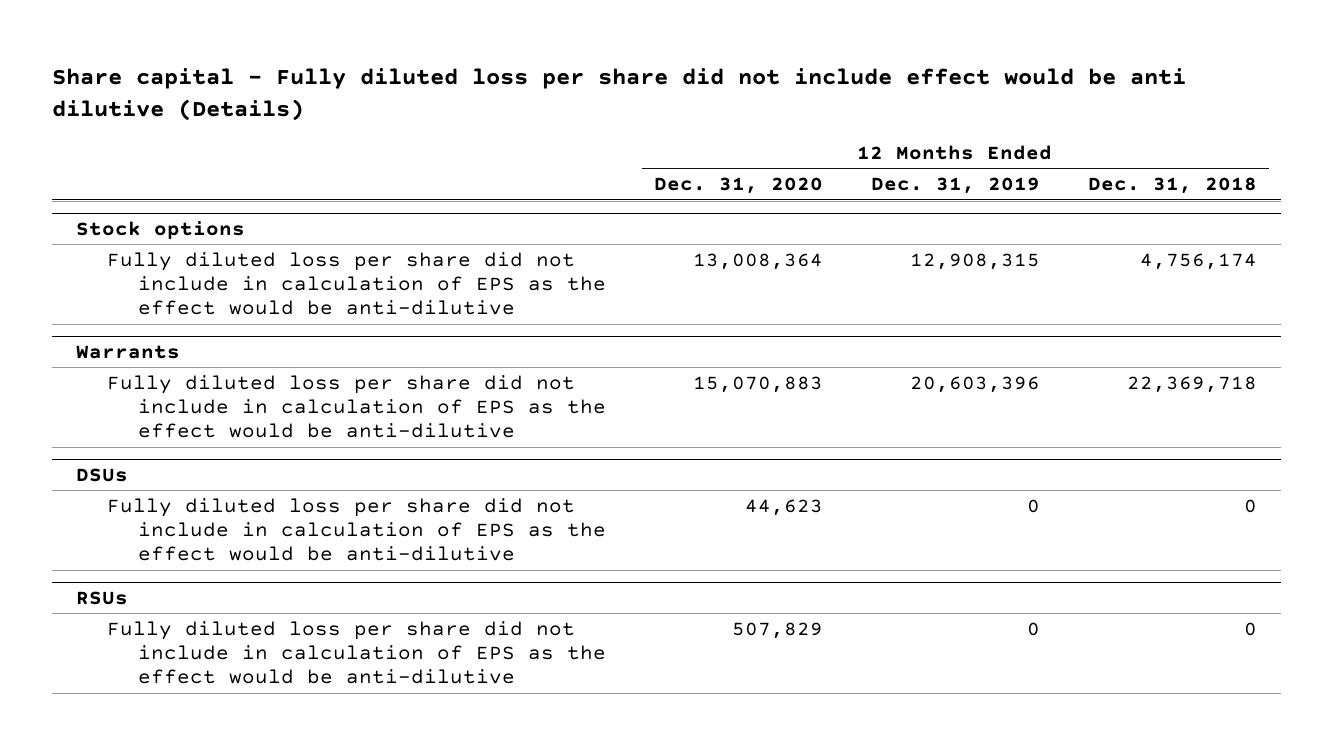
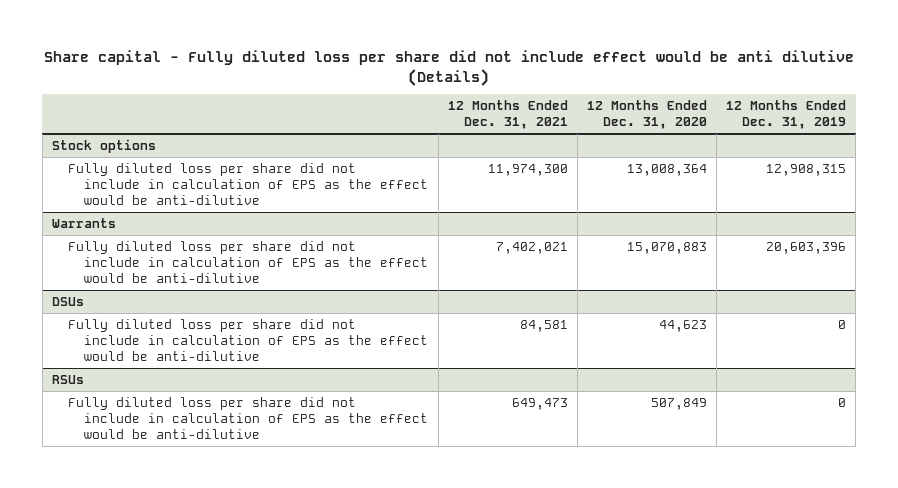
[1087,177,1257,195] Dec. 31, 2018 -> none
none -> [447,100,568,130] 12 Months Ended Dec. 31, 2021
[731,621,823,639] 507,829 -> [650,397,707,410] 507,849

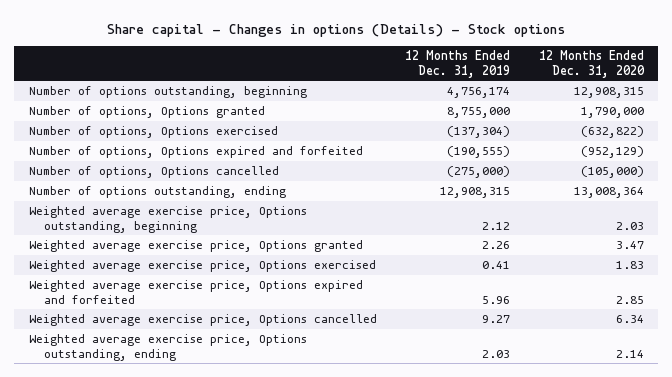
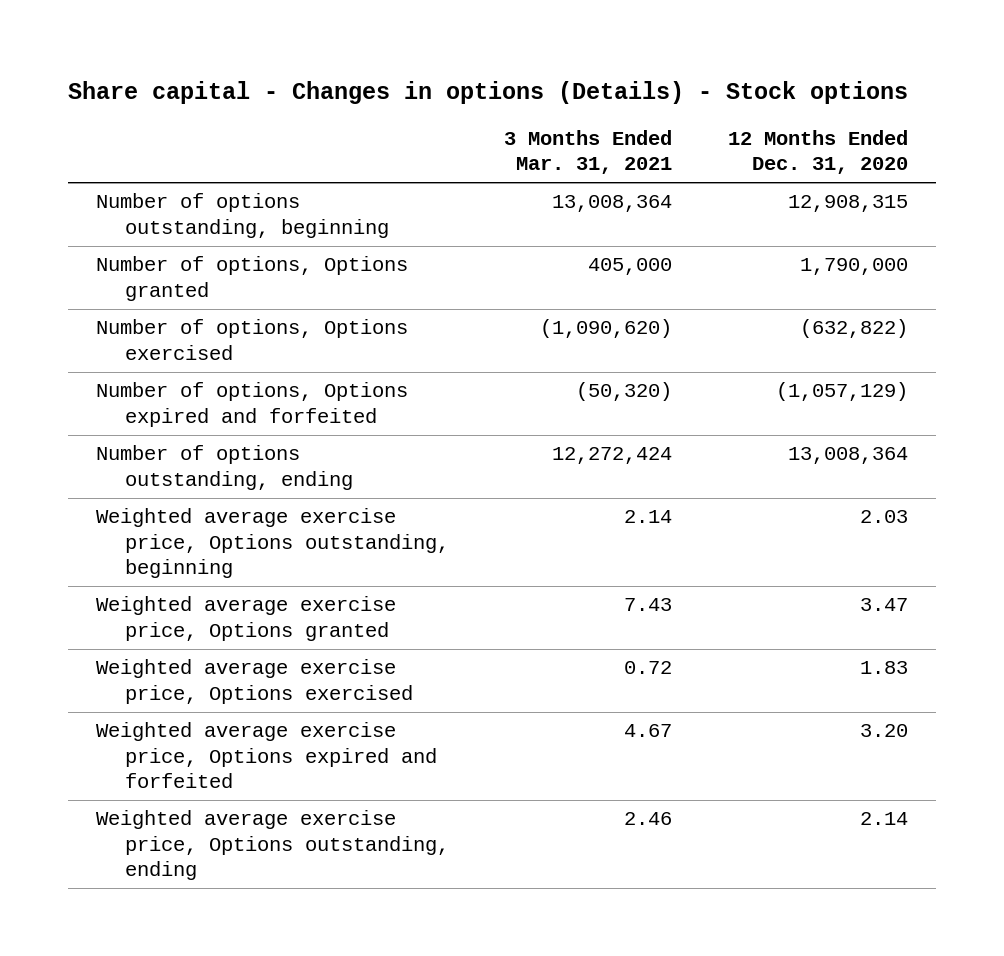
[405,50,511,78] 12 Months Ended Dec. 31, 2019 -> none
none -> [504,129,673,174] 3 Months Ended Mar. 31, 2021
[28,166,279,179] Number of options, Options cancelled -> none
[580,146,644,159] (952,129) -> [776,382,909,402] (1,057,129)
[28,314,377,327] Weighted average exercise price, Options cancelled -> none
[615,295,644,304] 2.85 -> [860,724,909,738] 3.20

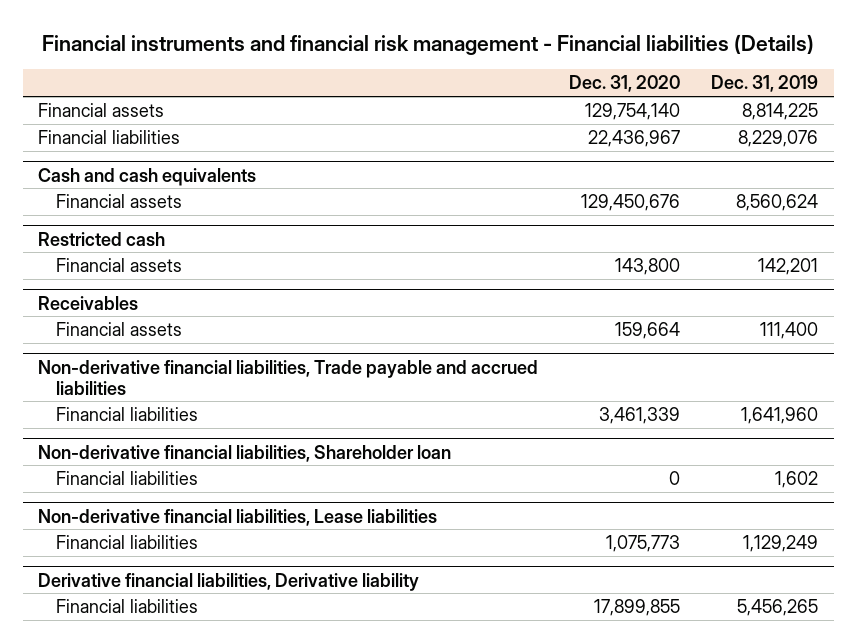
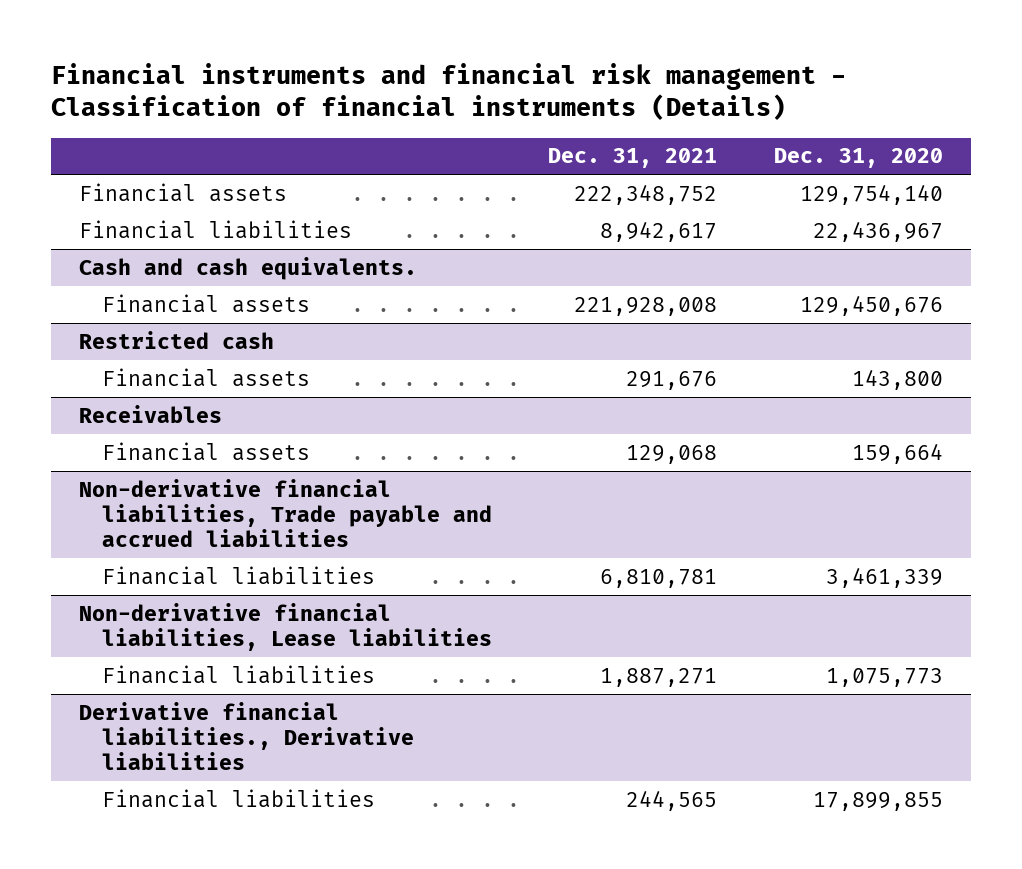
[42,34,815,56] Financial instruments and financial risk management - Financial liabilities (Details) -> [50,62,846,121] Financial instruments and financial risk management - Classification of financial instruments (Details)
[711,75,819,93] Dec. 31, 2019 -> none
none -> [548,148,718,169] Dec. 31, 2021
[38,167,257,186] Cash and cash equivalents -> [79,256,418,280] Cash and cash equivalents.
[38,444,452,462] Non-derivative financial liabilities, Shareholder loan -> none
[55,471,198,486] Financial liabilities -> none
[38,572,420,591] Derivative financial liabilities, Derivative liability -> [79,701,414,770] Derivative financial liabilities., Derivative liabilities

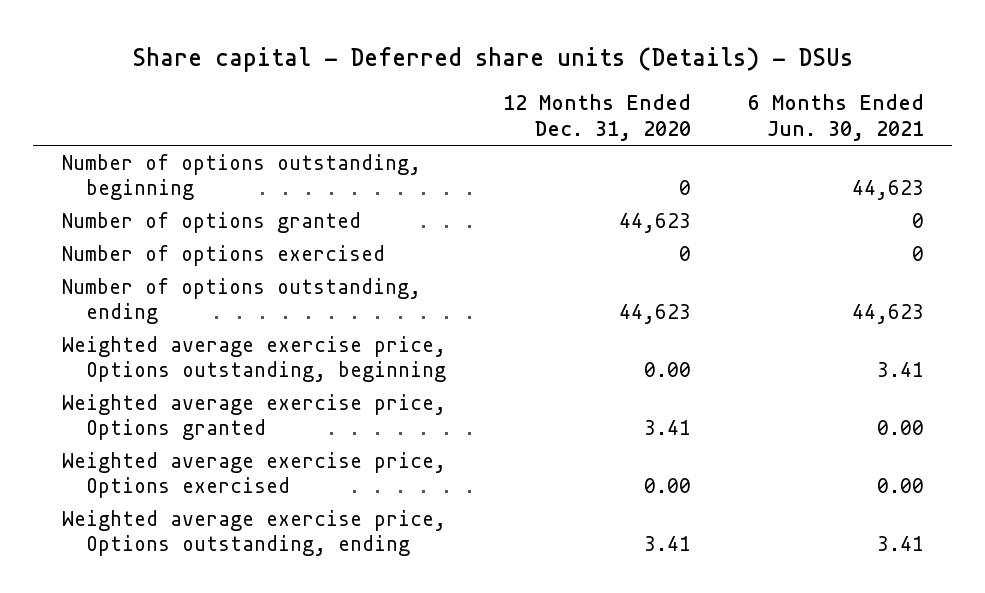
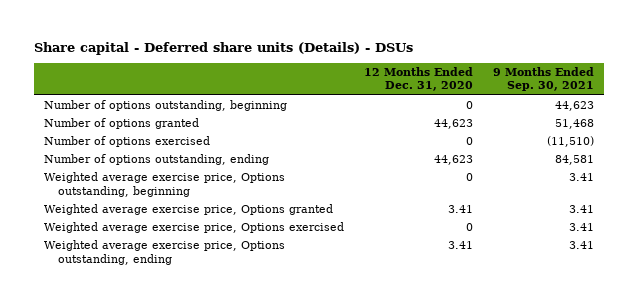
[747,94,924,141] 6 Months Ended Jun. 30, 2021 -> none
none -> [492,67,594,92] 9 Months Ended Sep. 30, 2021
[643,362,691,378] 0.00 -> [465,173,473,182] 0
[643,478,691,494] 0.00 -> [465,223,473,232] 0

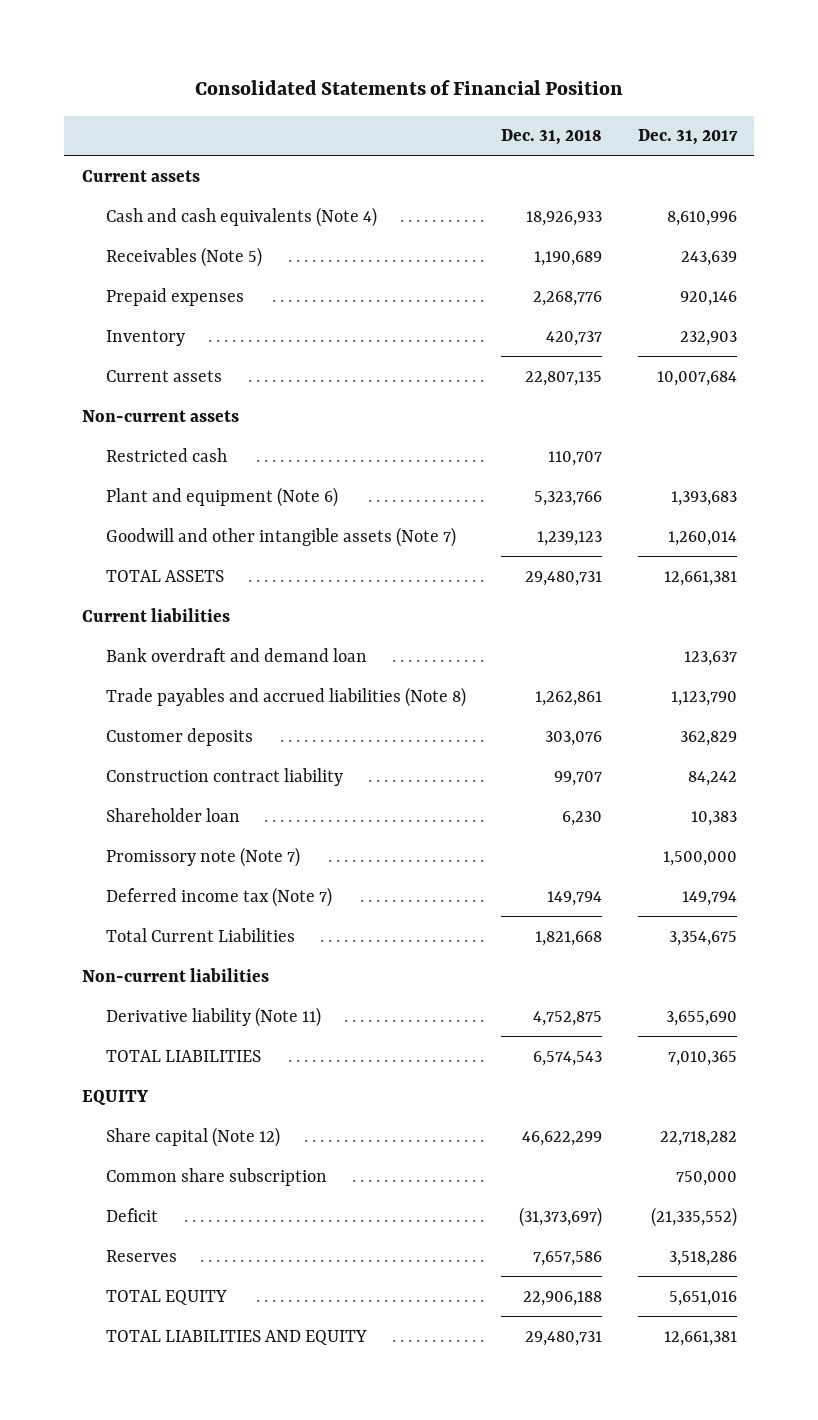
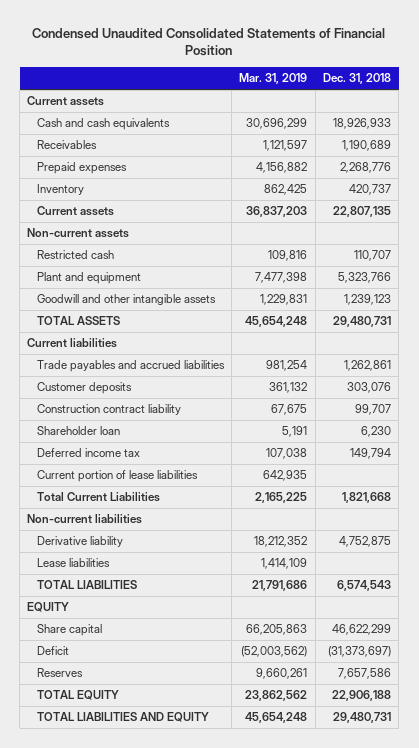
[195,80,624,96] Consolidated Statements of Financial Position -> [32,27,386,57] Condensed Unaudited Consolidated Statements of Financial Position
[637,129,738,146] Dec. 31, 2017 -> none
none -> [239,73,308,85] Mar. 31, 2019
[105,206,377,227] Cash and cash equivalents (Note 4) -> [36,118,170,131] Cash and cash equivalents
[105,246,262,267] Receivables (Note 5) -> [36,140,97,150] Receivables
[105,486,338,507] Plant and equipment (Note 6) -> [36,272,141,285] Plant and equipment
[105,526,456,547] Goodwill and other intangible assets (Note 7) -> [36,294,216,306] Goodwill and other intangible assets
[105,647,367,662] Bank overdraft and demand loan -> none
[105,686,466,707] Trade payables and accrued liabilities (Note 8) -> [36,360,225,373] Trade payables and accrued liabilities
[105,846,300,867] Promissory note (Note 7) -> none
[105,886,332,907] Deferred income tax (Note 7) -> [36,448,140,458] Deferred income tax
none -> [36,470,198,483] Current portion of lease liabilities
[105,1006,321,1027] Derivative liability (Note 11) -> [36,536,123,548] Derivative liability
none -> [36,558,110,568] Lease liabilities
[105,1167,327,1186] Common share subscription -> none
[105,1126,280,1147] Share capital (Note 12) -> [36,624,102,637] Share capital

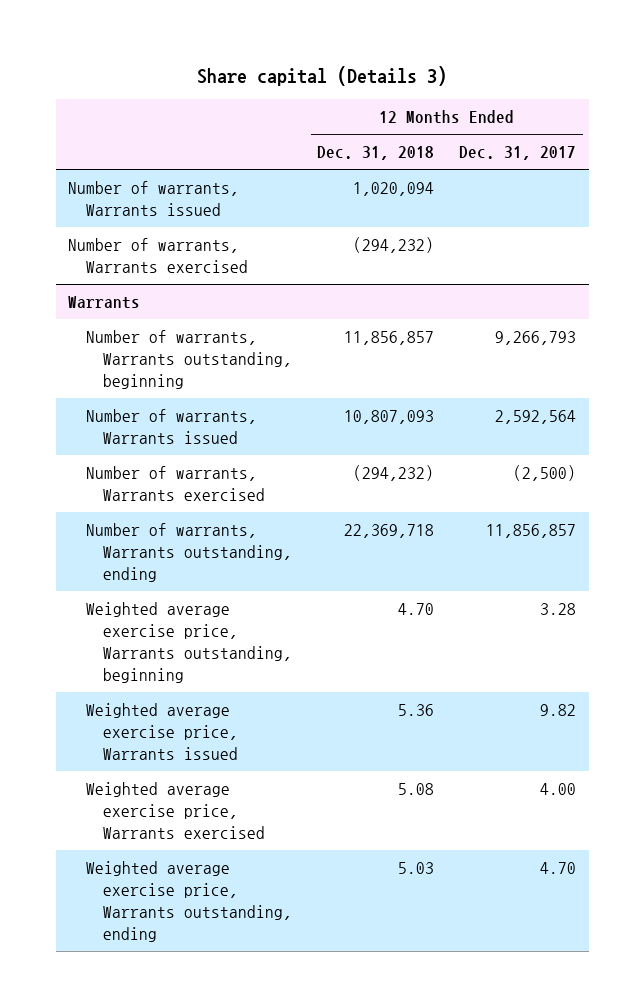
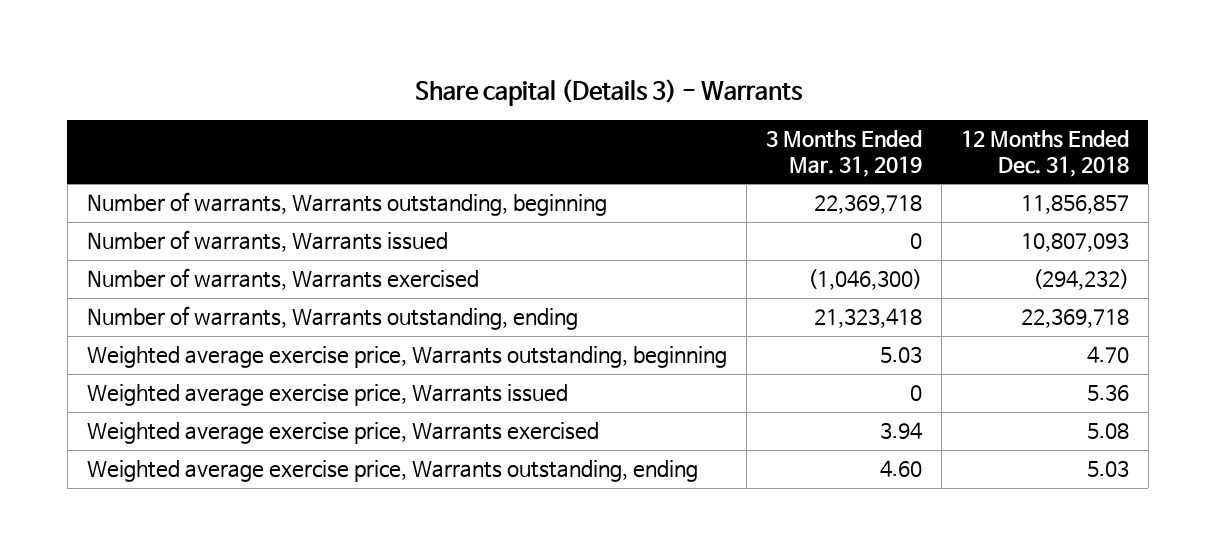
[197,66,448,87] Share capital (Details 3) -> [414,79,803,107] Share capital (Details 3) - Warrants
[459,146,577,161] Dec. 31, 2017 -> none
none -> [765,129,922,177] 3 Months Ended Mar. 31, 2019
[68,181,240,216] Number of warrants, Warrants issued -> none
[68,238,248,273] Number of warrants, Warrants exercised -> none
[68,296,141,310] Warrants -> none

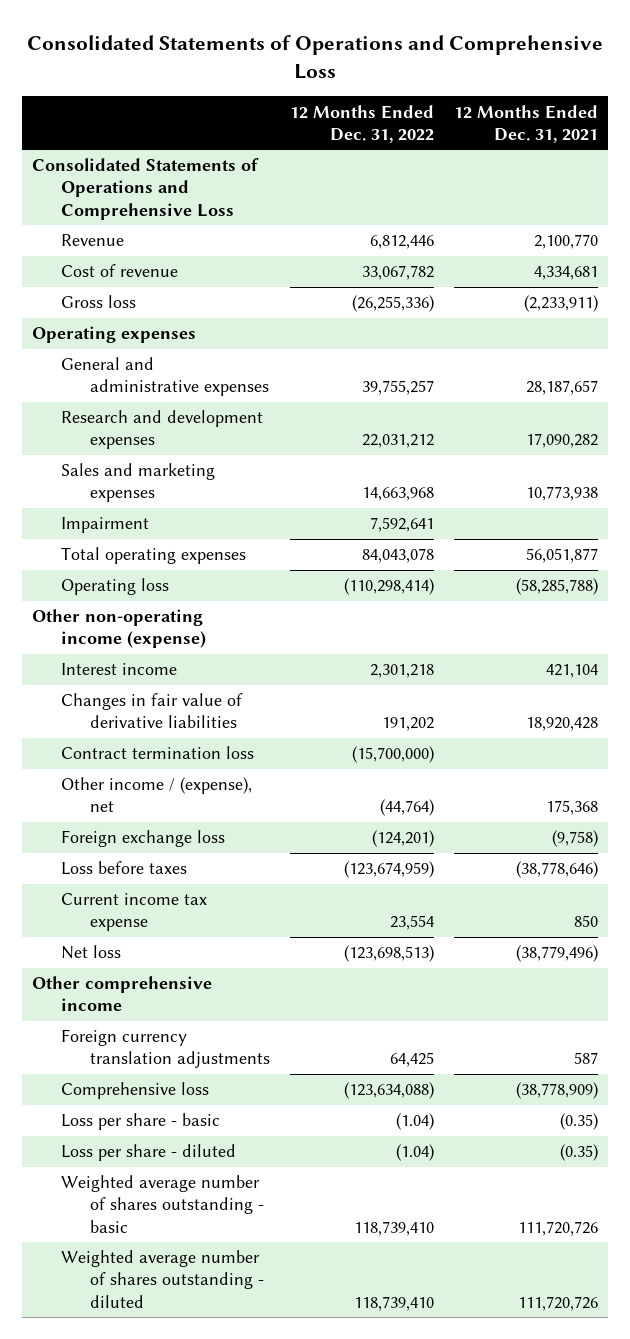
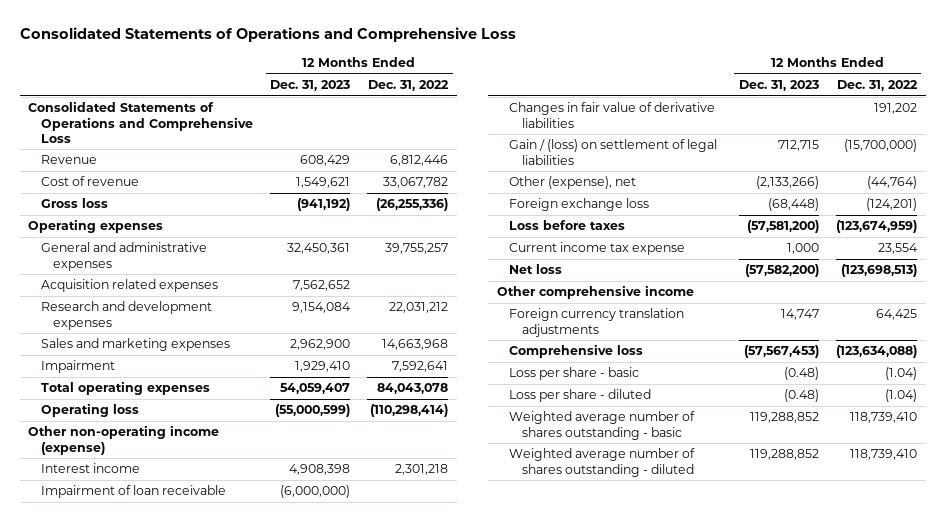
[453,104,598,143] 12 Months Ended Dec. 31, 2021 -> none
none -> [270,80,351,92] Dec. 31, 2023
none -> [40,279,218,293] Acquisition related expenses
none -> [40,485,226,499] Impairment of loan receivable
[60,746,254,760] Contract termination loss -> [509,139,718,165] Gain / (loss) on settlement of legal liabilities
[60,777,252,813] Other income / (expense), net -> [509,176,637,190] Other (expense), net

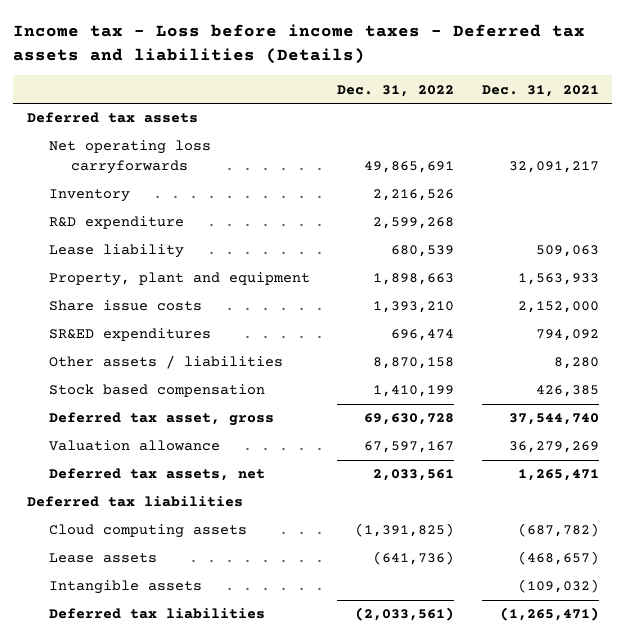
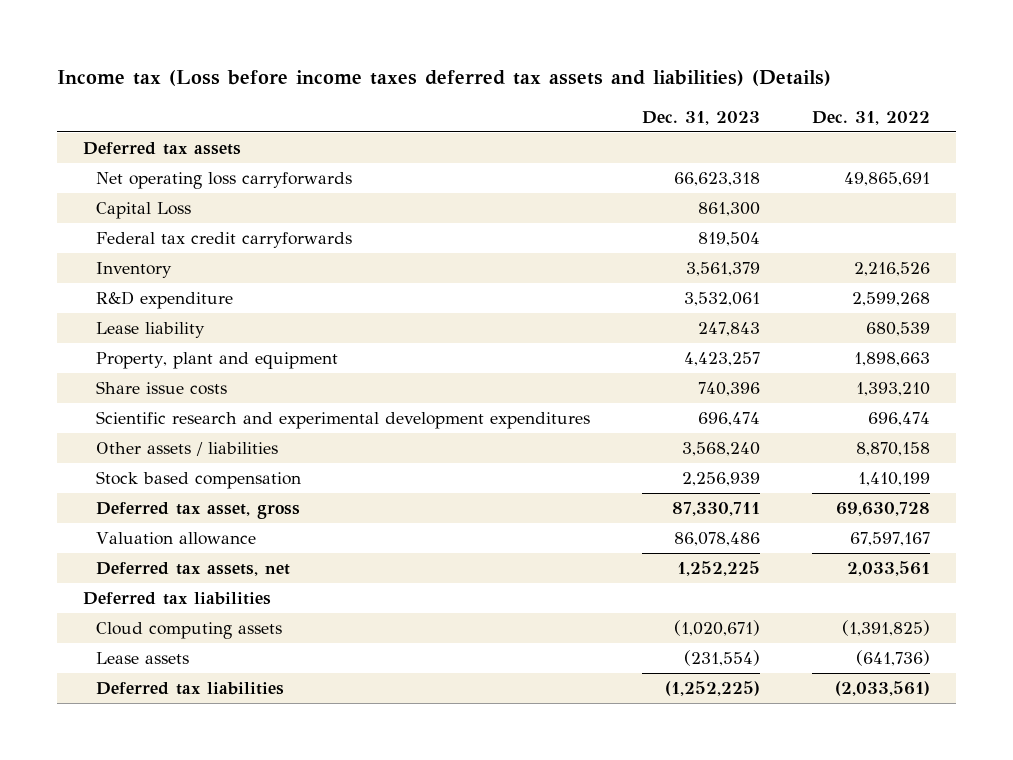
[12,24,585,65] Income tax - Loss before income taxes - Deferred tax assets and liabilities (Details) -> [57,70,832,87] Income tax (Loss before income taxes deferred tax assets and liabilities) (Details)
[481,84,599,97] Dec. 31, 2021 -> none
none -> [641,110,760,125] Dec. 31, 2023
none -> [95,201,191,219] Capital Loss
none -> [95,231,352,248] Federal tax credit carryforwards
[48,328,211,342] SR&ED expenditures -> [95,410,590,429] Scientific research and experimental development expenditures
[48,580,202,595] Intangible assets -> none

